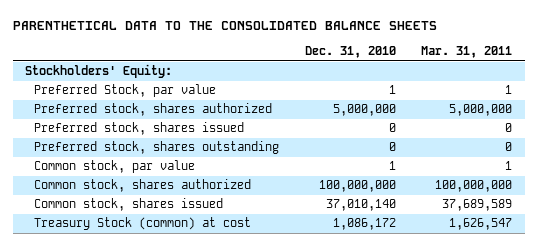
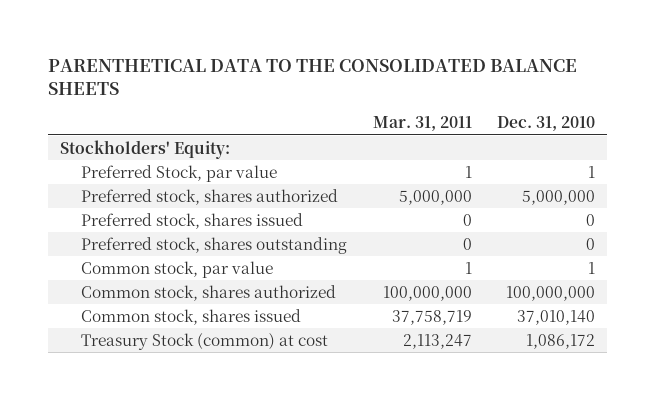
[442,199,513,212] 37,689,589 -> [391,309,472,325] 37,758,719
[449,218,513,231] 1,626,547 -> [402,333,472,349] 2,113,247

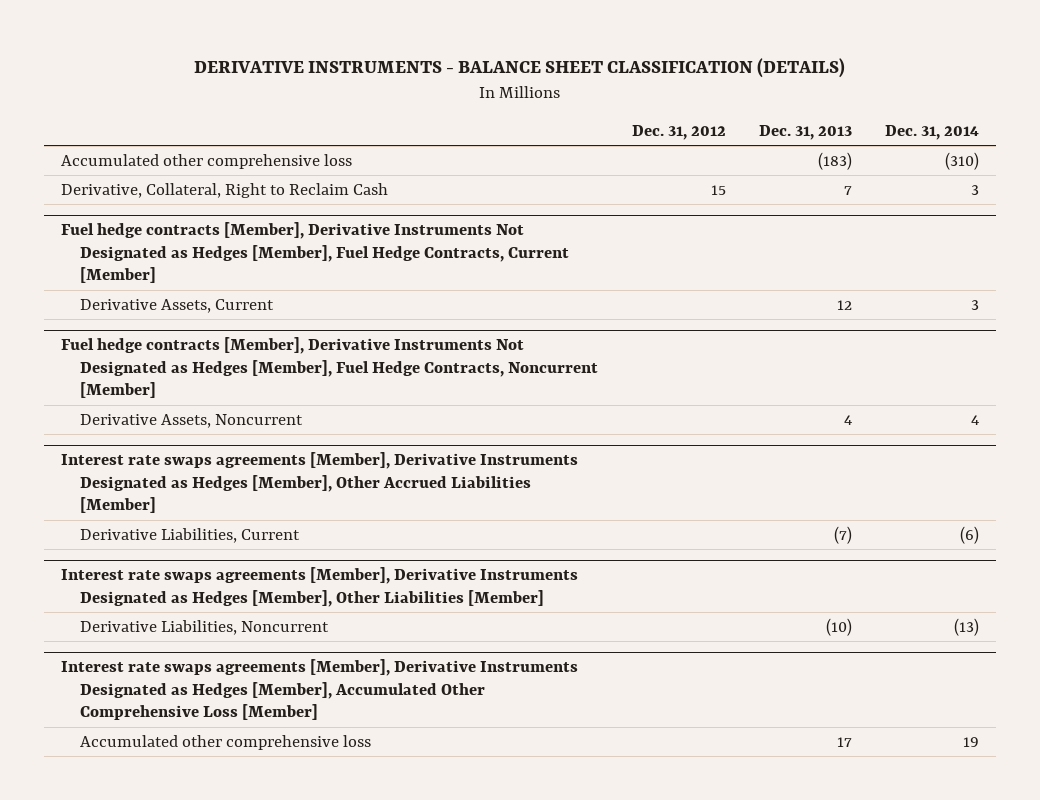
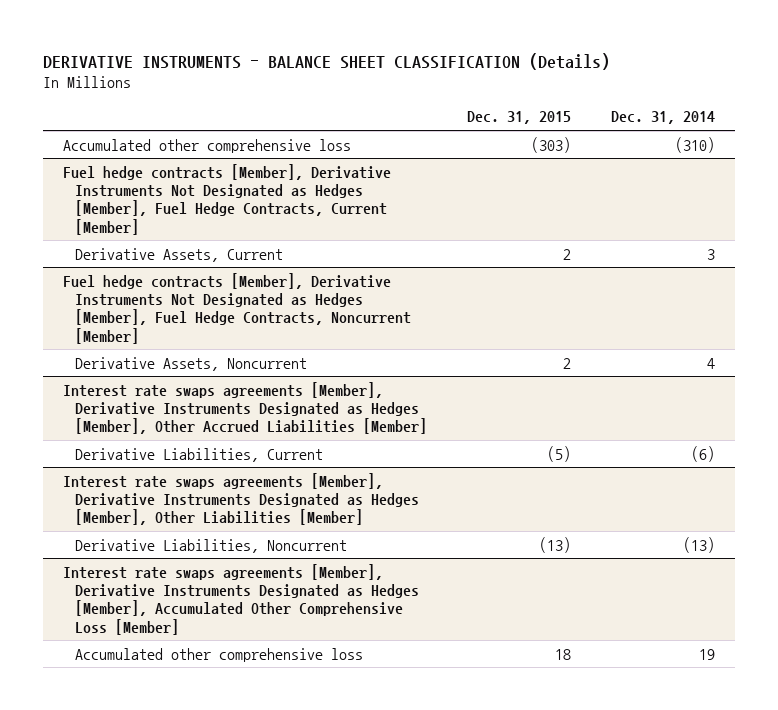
[194,57,846,78] DERIVATIVE INSTRUMENTS - BALANCE SHEET CLASSIFICATION (DETAILS) -> [43,52,611,70] DERIVATIVE INSTRUMENTS - BALANCE SHEET CLASSIFICATION (Details)
[631,124,726,140] Dec. 31, 2012 -> none
[758,124,852,140] Dec. 31, 2013 -> none
none -> [467,111,572,125] Dec. 31, 2015
[60,182,388,198] Derivative, Collateral, Right to Reclaim Cash -> none

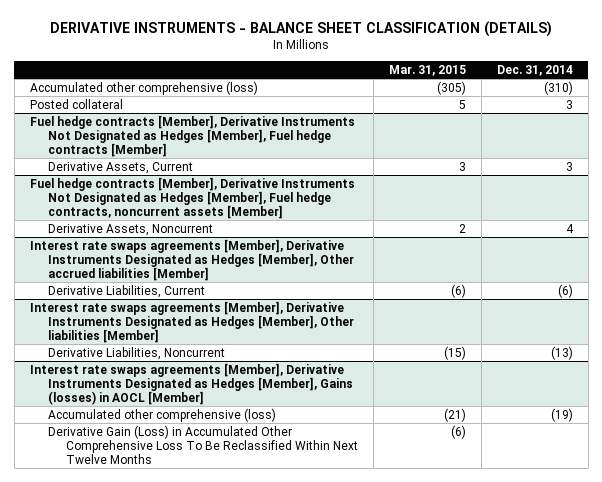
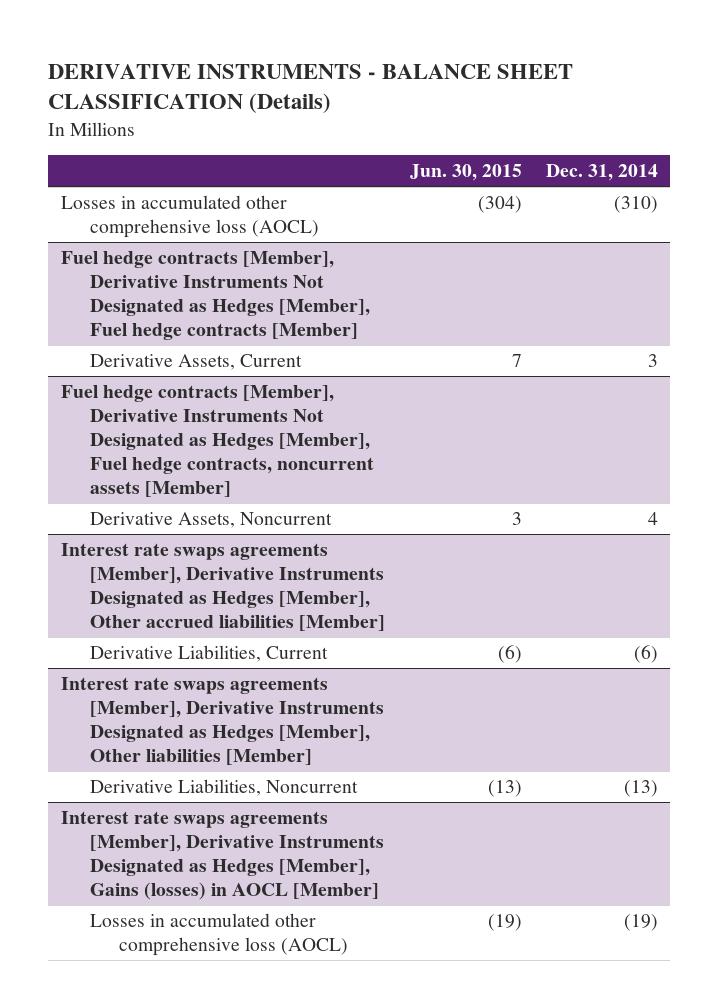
[50,20,553,37] DERIVATIVE INSTRUMENTS - BALANCE SHEET CLASSIFICATION (DETAILS) -> [48,63,574,114] DERIVATIVE INSTRUMENTS - BALANCE SHEET CLASSIFICATION (Details)
[388,64,466,76] Mar. 31, 2015 -> none
none -> [409,164,522,182] Jun. 30, 2015
[29,98,123,109] Posted collateral -> none
[29,80,258,95] Accumulated other comprehensive (loss) -> [60,194,319,238] Losses in accumulated other comprehensive loss (AOCL)
[47,424,358,465] Derivative Gain (Loss) in Accumulated Other Comprehensive Loss To Be Reclassified Within Next Twelve Months -> none
[47,407,276,422] Accumulated other comprehensive (loss) -> [89,912,349,956] Losses in accumulated other comprehensive loss (AOCL)

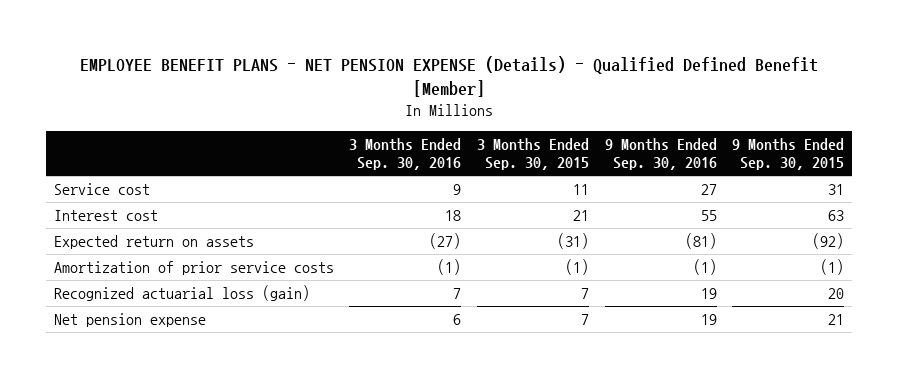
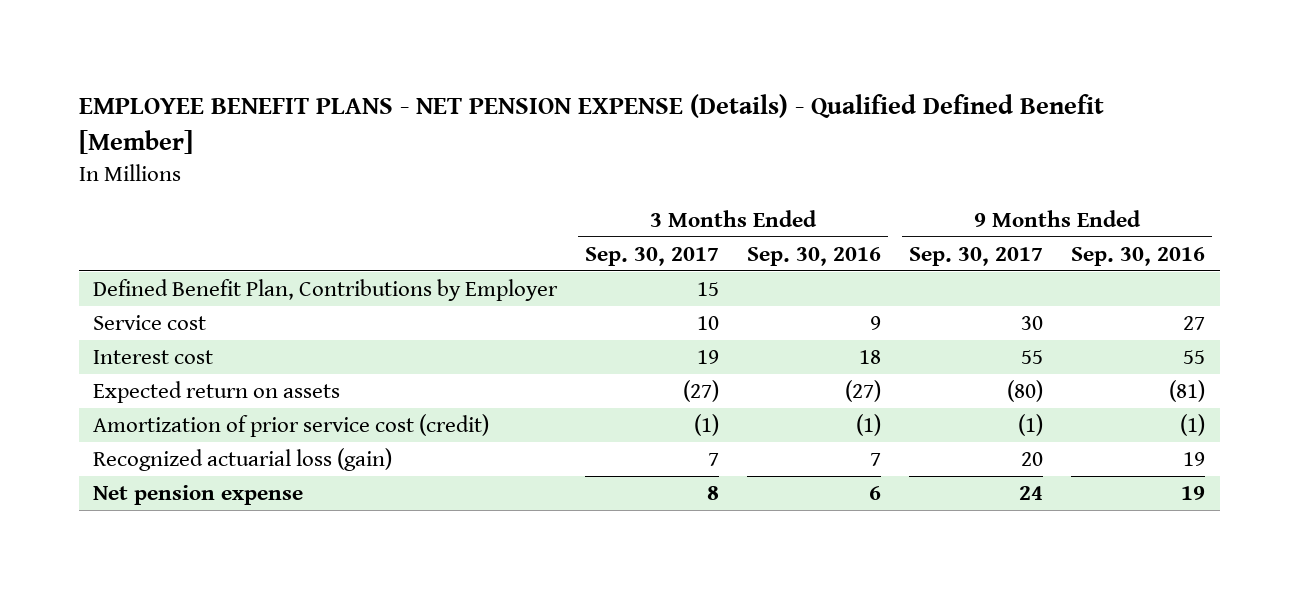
[476,138,589,171] 3 Months Ended Sep. 30, 2015 -> none
[732,138,845,171] 9 Months Ended Sep. 30, 2015 -> none
none -> [585,246,720,266] Sep. 30, 2017
none -> [909,246,1044,266] Sep. 30, 2017
none -> [93,278,559,301] Defined Benefit Plan, Contributions by Employer
[53,260,334,275] Amortization of prior service costs -> [93,413,490,437] Amortization of prior service cost (credit)

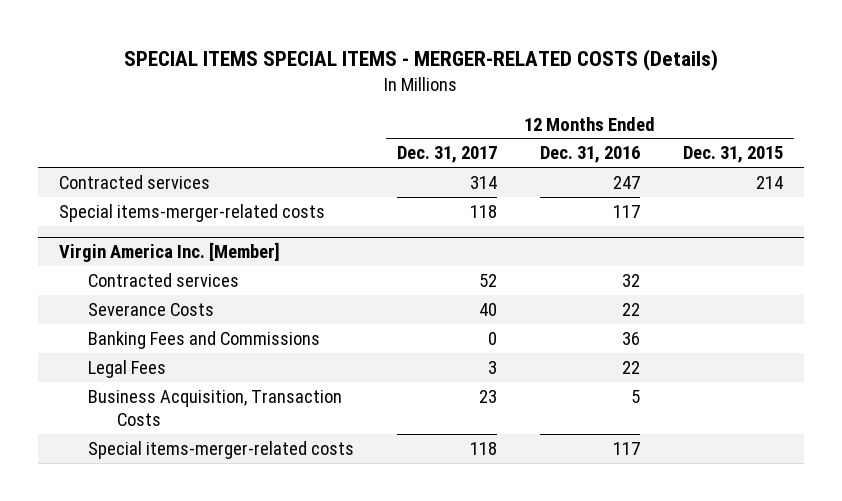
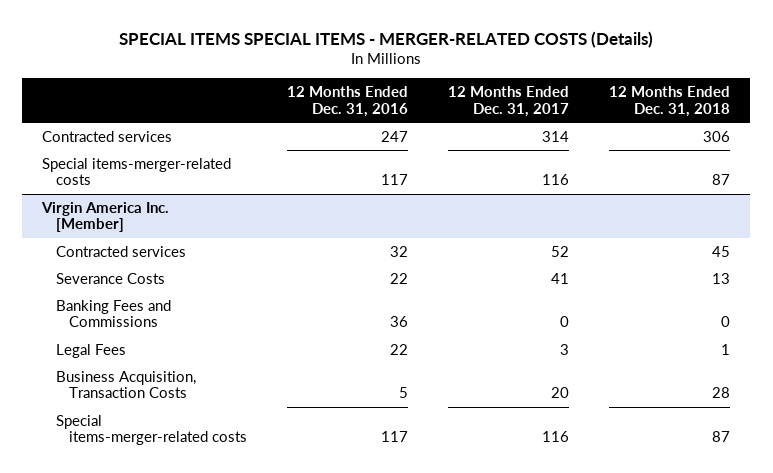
[682,146,783,164] Dec. 31, 2015 -> none
none -> [609,86,731,117] 12 Months Ended Dec. 31, 2018
[470,204,498,218] 118 -> [542,174,570,186] 116
[479,302,498,316] 40 -> [551,272,570,284] 41
[479,389,498,403] 23 -> [551,387,570,399] 20
[470,441,498,455] 118 -> [542,431,570,443] 116

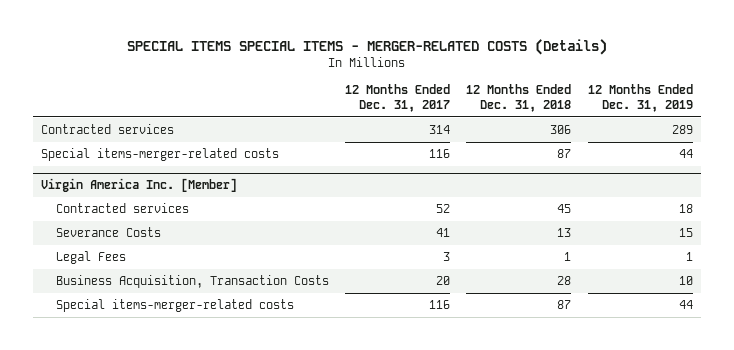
[287,86,409,117] 12 Months Ended Dec. 31, 2016 -> none
none -> [587,84,693,112] 12 Months Ended Dec. 31, 2019
[55,299,171,328] Banking Fees and Commissions -> none

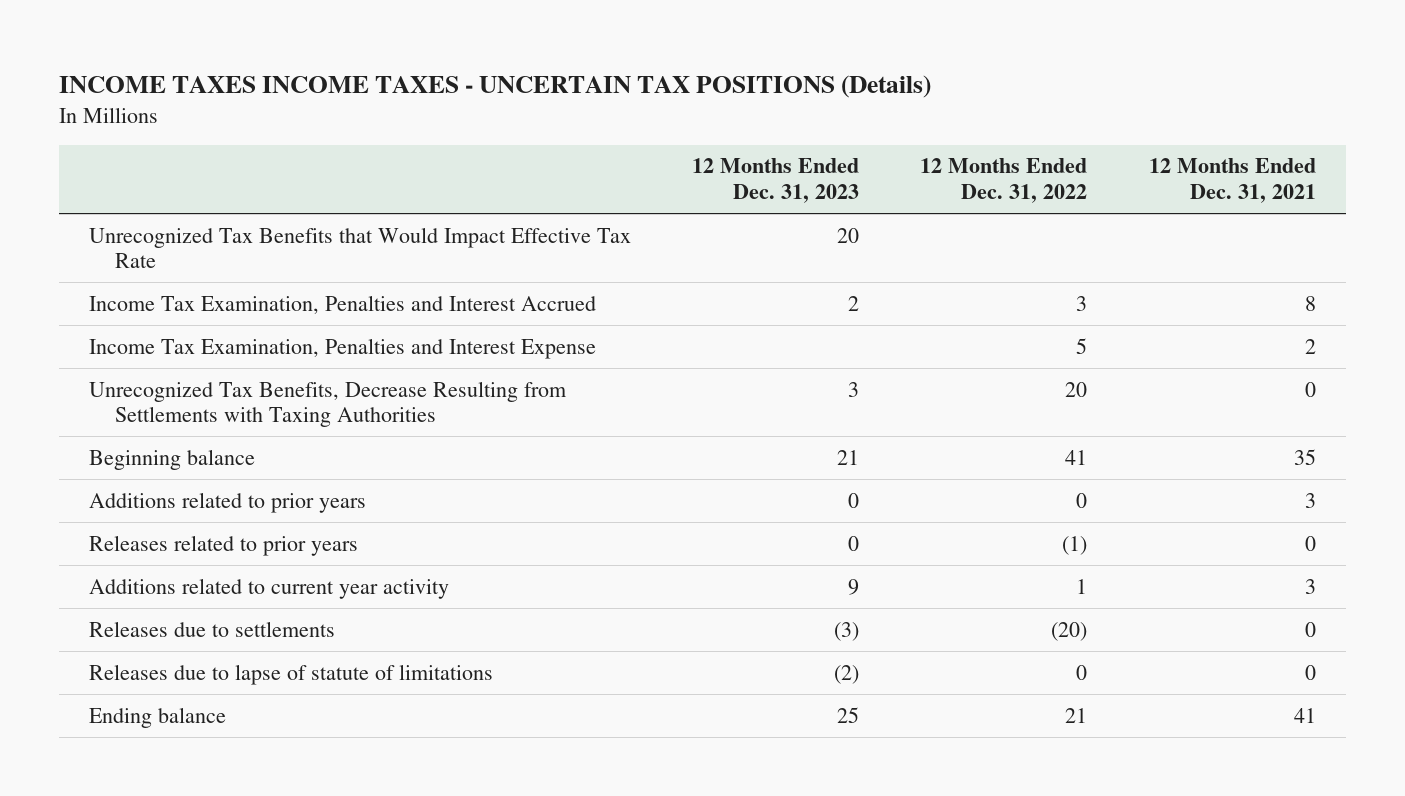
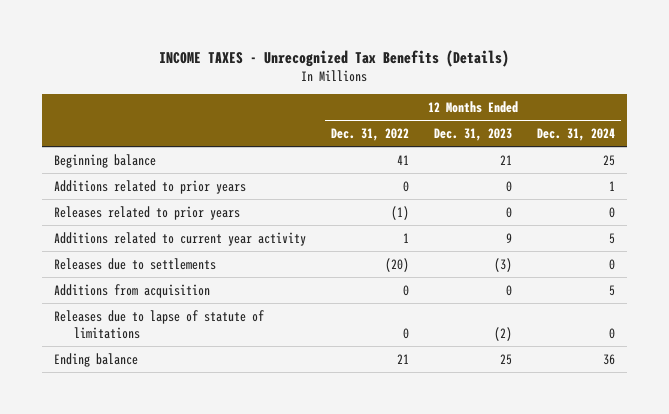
[58,74,931,98] INCOME TAXES INCOME TAXES - UNCERTAIN TAX POSITIONS (Details) -> [159,49,510,67] INCOME TAXES - Unrecognized Tax Benefits (Details)
[1148,158,1316,204] 12 Months Ended Dec. 31, 2021 -> none
none -> [536,127,615,141] Dec. 31, 2024
[89,226,632,269] Unrecognized Tax Benefits that Would Impact Effective Tax Rate -> none
[89,294,597,314] Income Tax Examination, Penalties and Interest Accrued -> none
[89,337,597,359] Income Tax Examination, Penalties and Interest Expense -> none
[89,380,568,428] Unrecognized Tax Benefits, Decrease Resulting from Settlements with Taxing Authorities -> none
none -> [54,283,211,298] Additions from acquisition

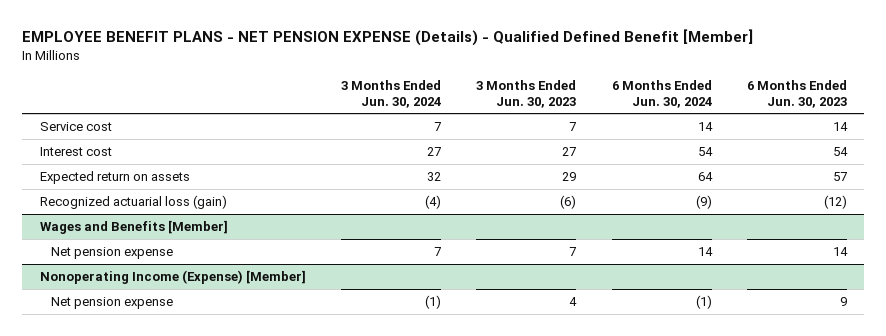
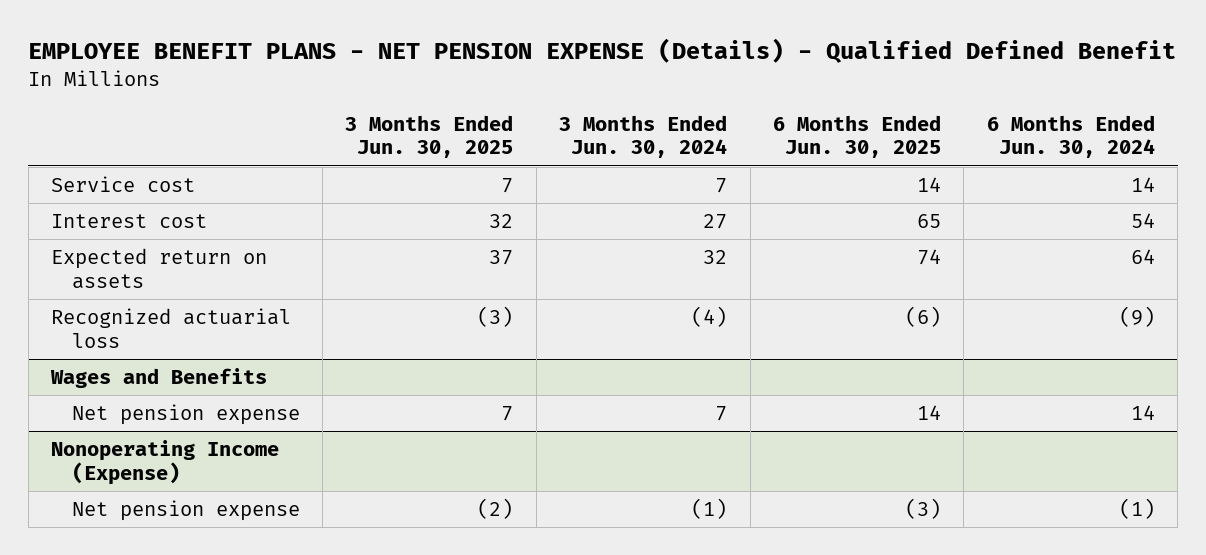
[21,29,753,47] EMPLOYEE BENEFIT PLANS - NET PENSION EXPENSE (Details) - Qualified Defined Benefit [Member] -> [28,38,1177,64] EMPLOYEE BENEFIT PLANS - NET PENSION EXPENSE (Details) - Qualified Defined Benefit
[476,80,577,108] 3 Months Ended Jun. 30, 2023 -> none
[746,80,847,108] 6 Months Ended Jun. 30, 2023 -> none
none -> [345,114,514,159] 3 Months Ended Jun. 30, 2025
none -> [773,114,942,159] 6 Months Ended Jun. 30, 2025
[39,195,227,210] Recognized actuarial loss (gain) -> [51,308,292,348] Recognized actuarial loss
[39,220,228,235] Wages and Benefits [Member] -> [50,368,268,389] Wages and Benefits
[39,270,306,285] Nonoperating Income (Expense) [Member] -> [51,440,280,485] Nonoperating Income (Expense)

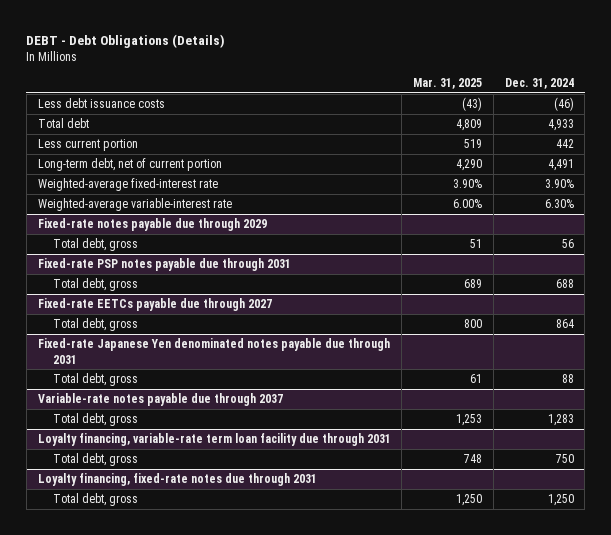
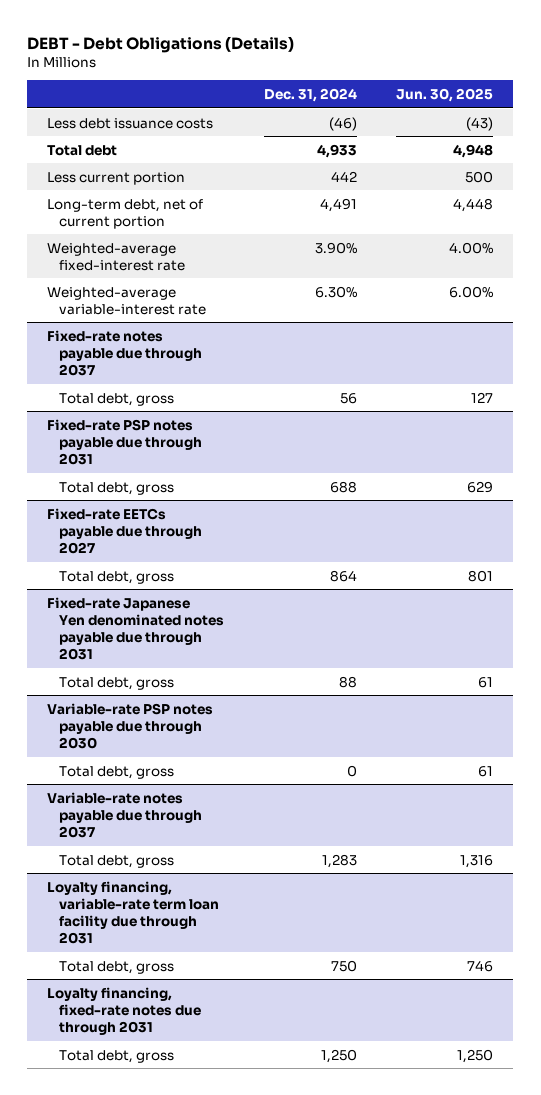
[413,78,483,90] Mar. 31, 2025 -> none
none -> [396,88,494,103] Jun. 30, 2025
[37,218,267,232] Fixed-rate notes payable due through 2029 -> [47,329,202,377] Fixed-rate notes payable due through 2037
none -> [47,702,214,750] Variable-rate PSP notes payable due through 2030
none -> [58,765,174,779] Total debt, gross

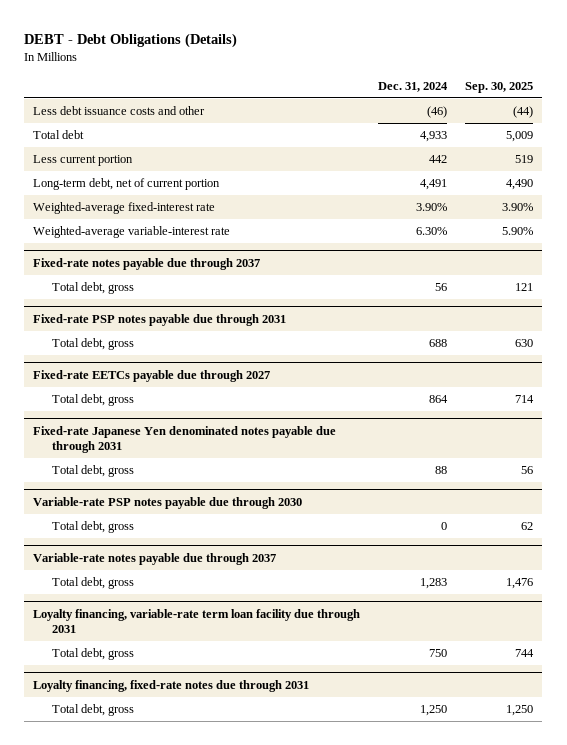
[396,88,494,103] Jun. 30, 2025 -> none
none -> [465,81,534,93] Sep. 30, 2025
[47,117,214,129] Less debt issuance costs -> [33,106,206,116] Less debt issuance costs and other

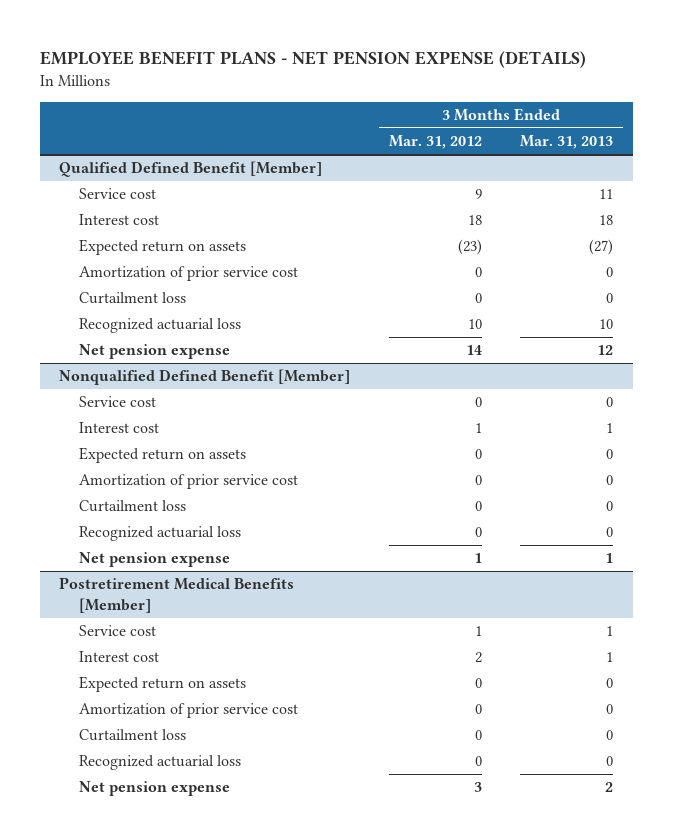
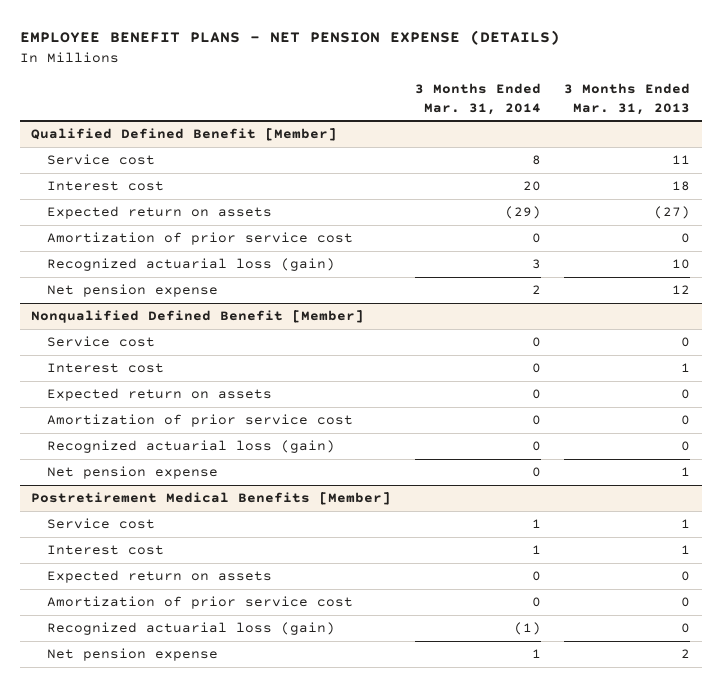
[388,135,482,150] Mar. 31, 2012 -> none
none -> [414,83,541,115] 3 Months Ended Mar. 31, 2014
[78,292,186,305] Curtailment loss -> none
[78,318,241,334] Recognized actuarial loss -> [46,258,335,272] Recognized actuarial loss (gain)
[78,500,186,513] Curtailment loss -> none
[78,526,241,542] Recognized actuarial loss -> [46,440,335,454] Recognized actuarial loss (gain)
[78,729,186,742] Curtailment loss -> none
[78,755,241,771] Recognized actuarial loss -> [46,622,335,636] Recognized actuarial loss (gain)

